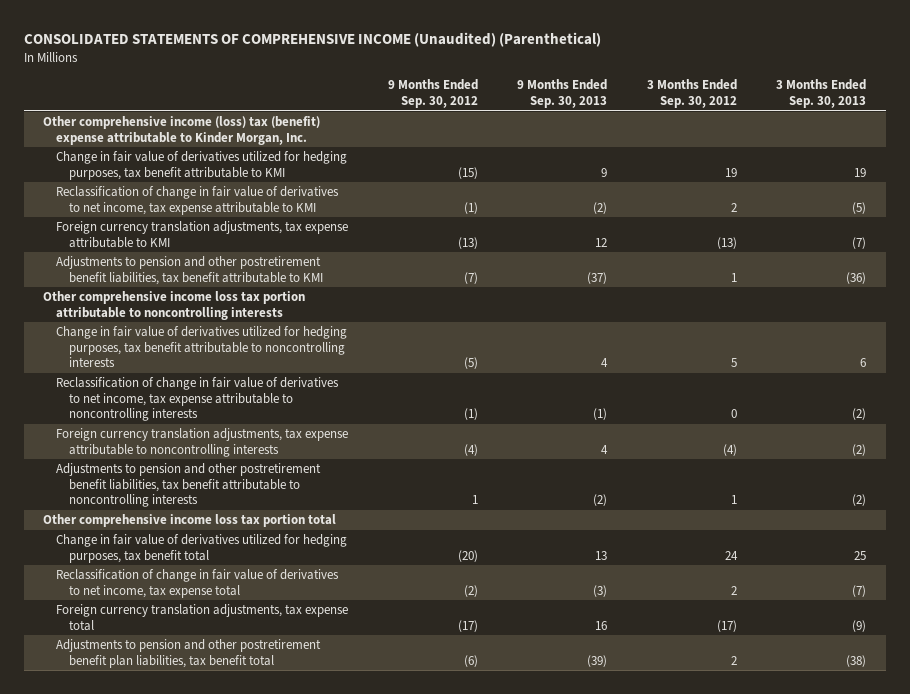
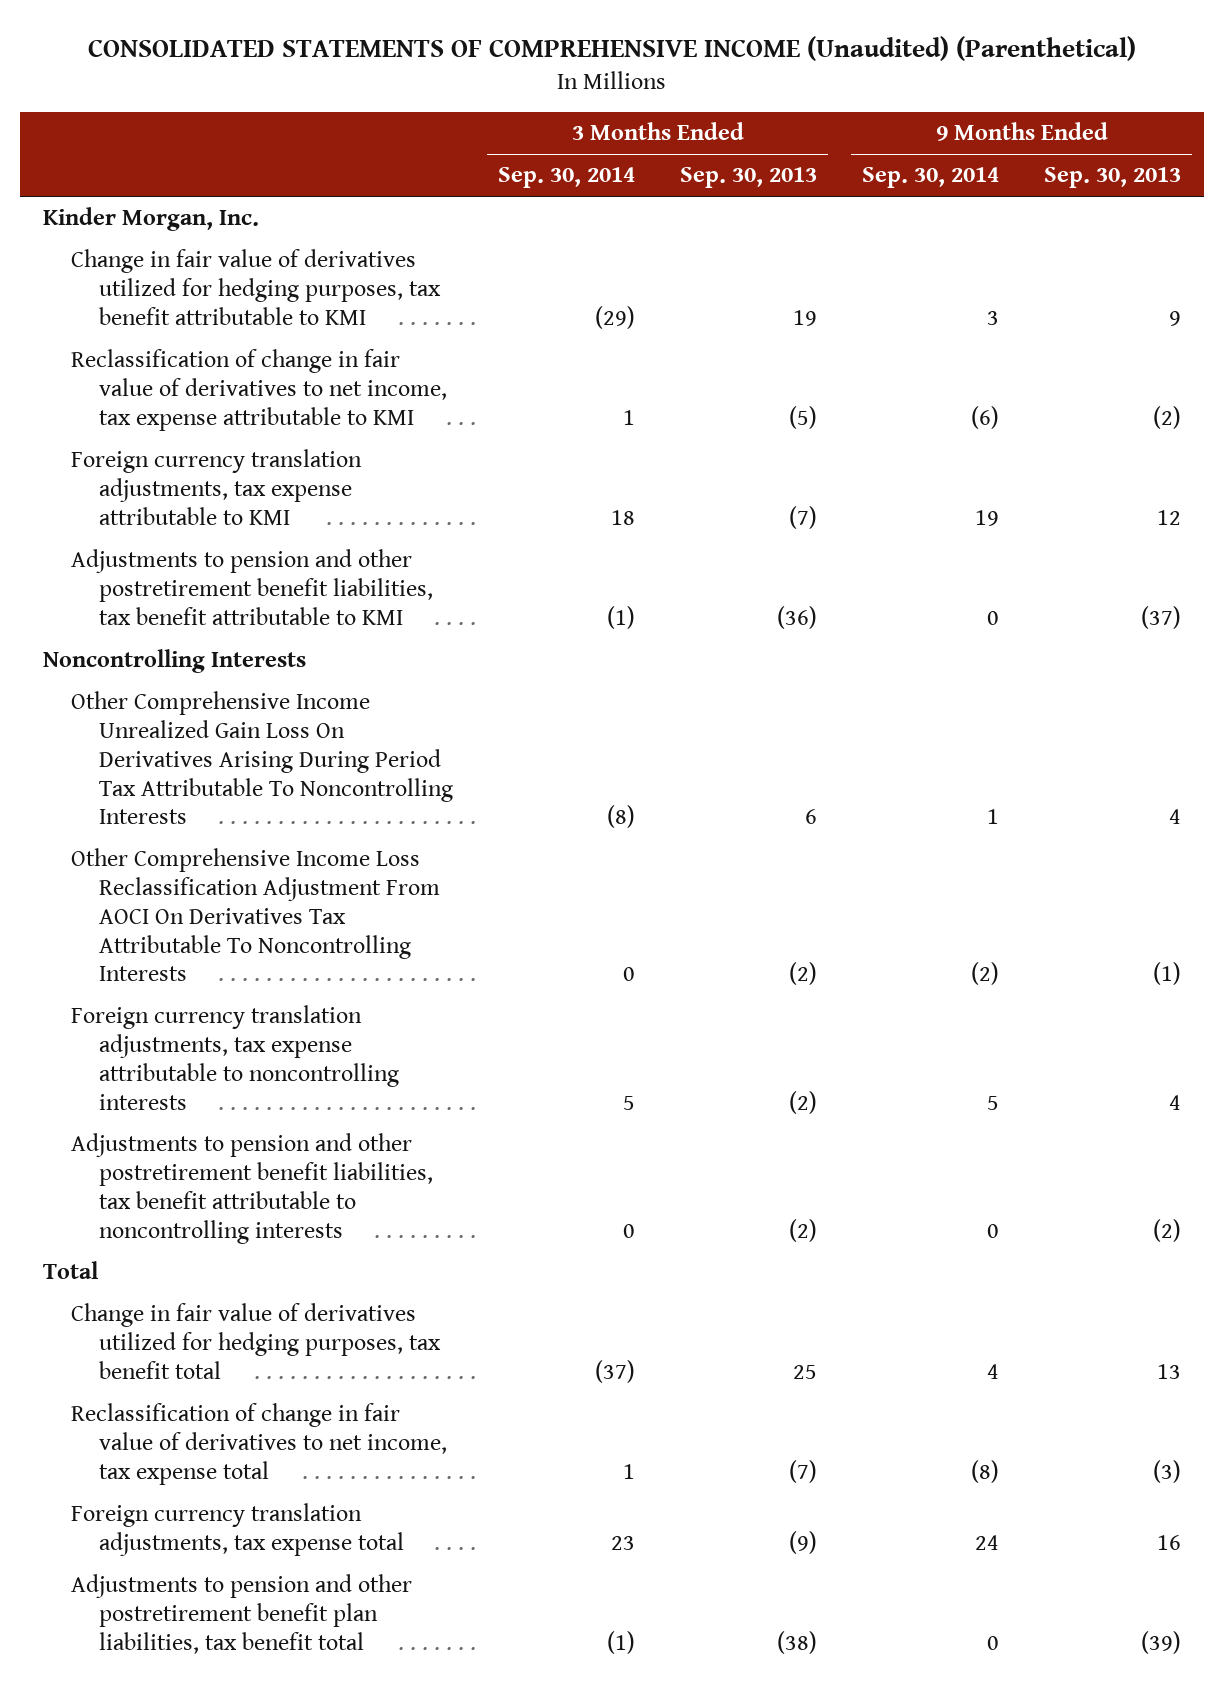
[387,79,478,109] 9 Months Ended Sep. 30, 2012 -> none
[646,79,737,109] 3 Months Ended Sep. 30, 2012 -> none
none -> [498,167,636,189] Sep. 30, 2014
none -> [862,167,1000,189] Sep. 30, 2014
[43,116,321,145] Other comprehensive income (loss) tax (benefit) expense attributable to Kinder Morgan, Inc. -> [42,207,259,232] Kinder Morgan, Inc.
[56,326,348,368] Change in fair value of derivatives utilized for hedging purposes, tax benefit attributable to noncontrolling interests -> none
[56,377,340,422] Reclassification of change in fair value of derivatives to net income, tax expense attributable to noncontrolling interests -> none
[43,291,306,320] Other comprehensive income loss tax portion attributable to noncontrolling interests -> [42,649,306,674] Noncontrolling Interests
none -> [70,691,454,825] Other Comprehensive Income Unrealized Gain Loss On Derivatives Arising During Period Tax Attributable To Noncontrolling Interests
none -> [70,848,441,982] Other Comprehensive Income Loss Reclassification Adjustment From AOCI On Derivatives Tax Attributable To Noncontrolling Interests
[43,514,337,528] Other comprehensive income loss tax portion total -> [42,1261,99,1280] Total

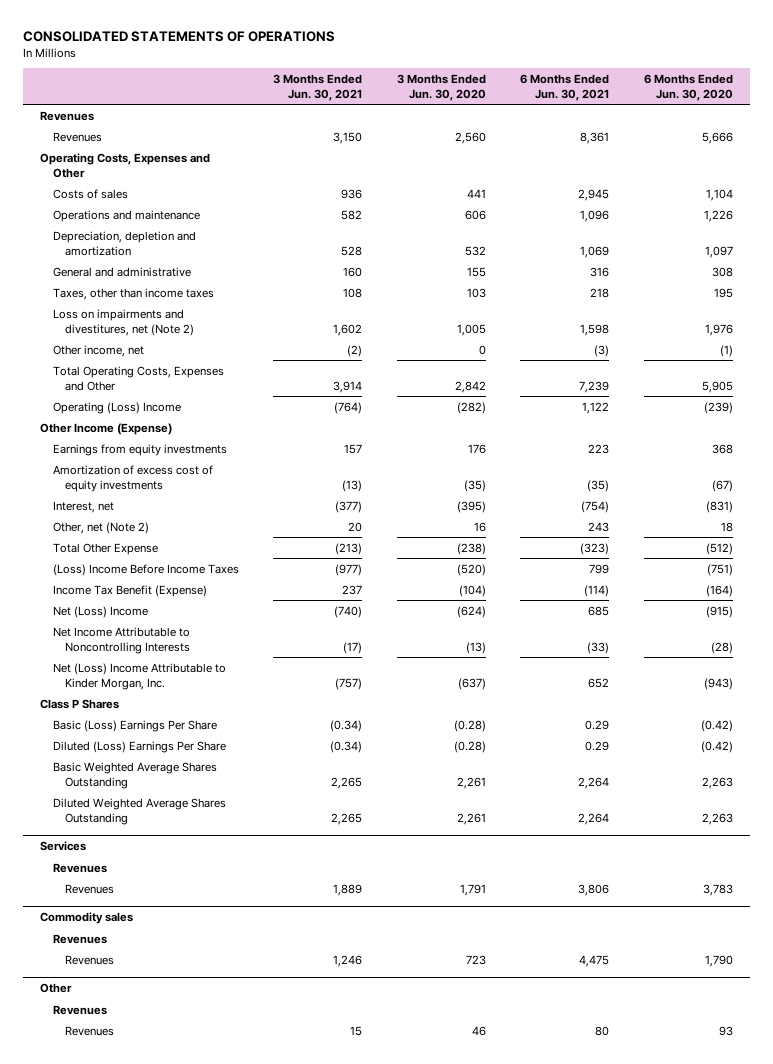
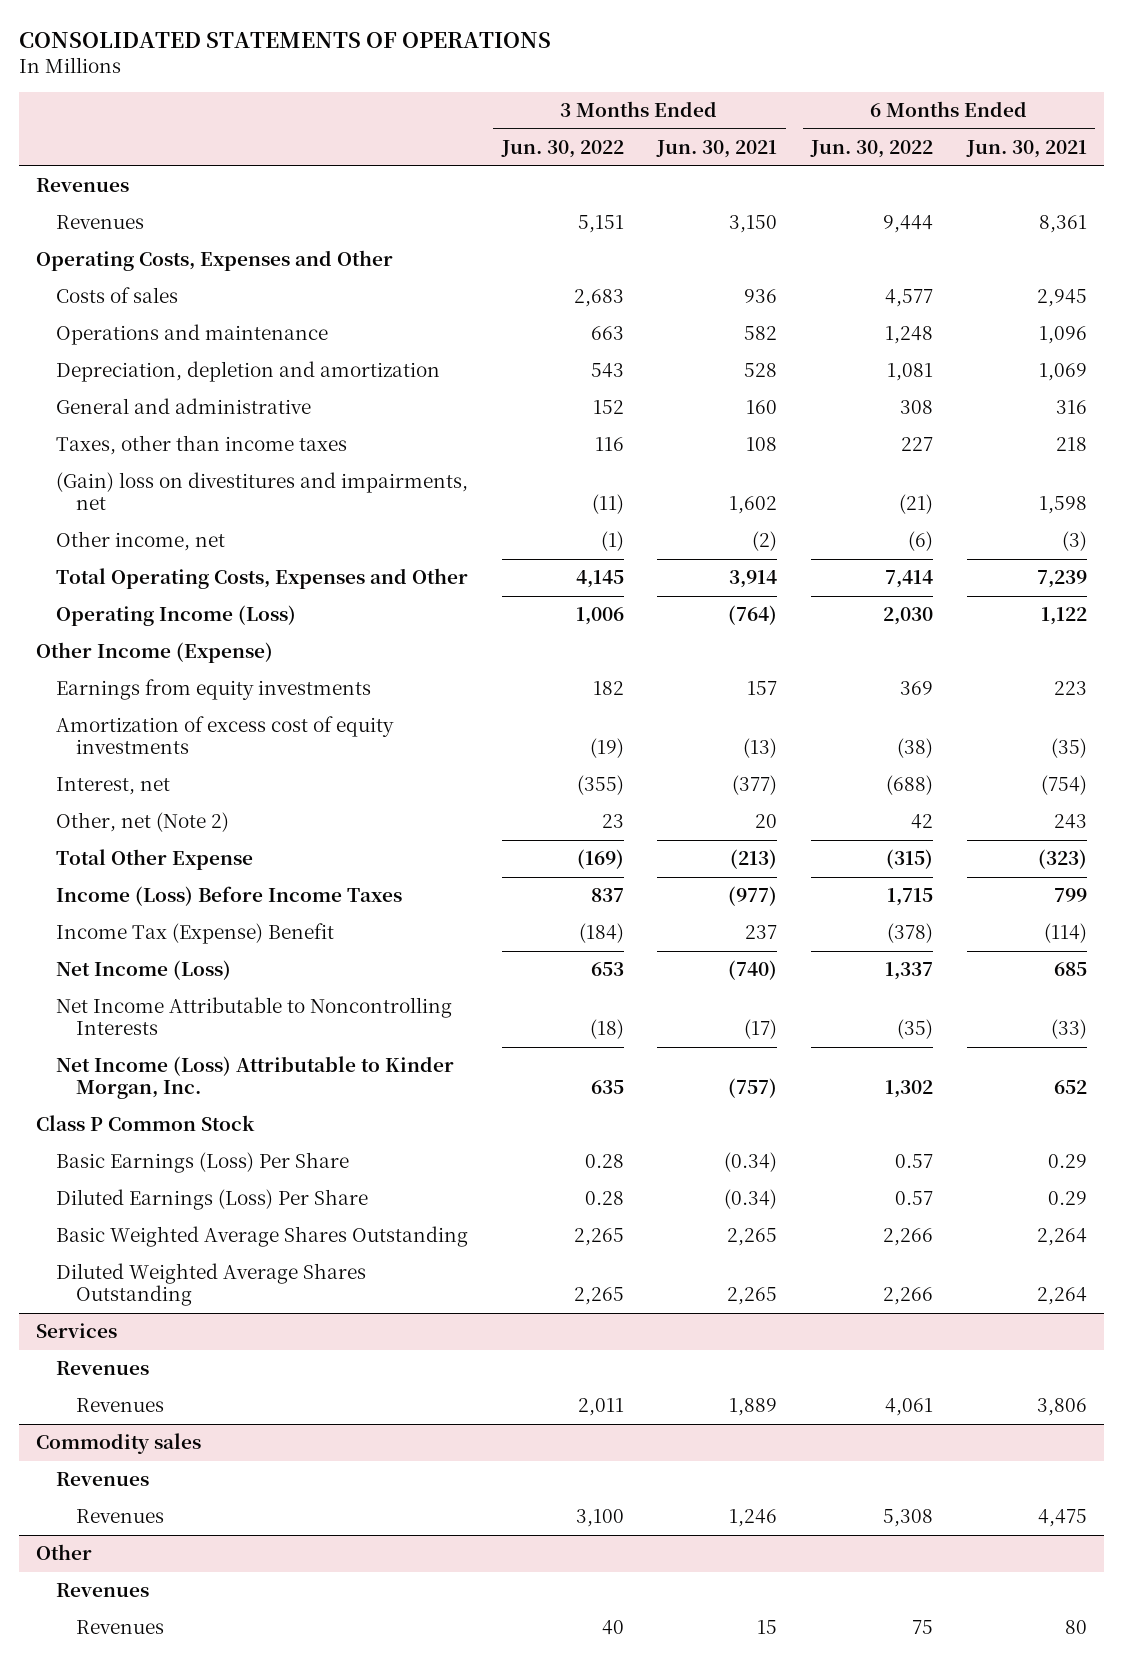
[396,73,486,102] 3 Months Ended Jun. 30, 2020 -> none
[644,73,734,102] 6 Months Ended Jun. 30, 2020 -> none
none -> [500,140,624,159] Jun. 30, 2022
none -> [810,140,934,159] Jun. 30, 2022
[52,308,195,336] Loss on impairments and divestitures, net (Note 2) -> [55,472,468,511] (Gain) loss on divestitures and impairments, net
[52,401,181,414] Operating (Loss) Income -> [55,605,296,627] Operating Income (Loss)
[52,563,239,576] (Loss) Income Before Income Taxes -> [55,886,402,907] Income (Loss) Before Income Taxes
[52,584,207,597] Income Tax Benefit (Expense) -> [55,923,334,945] Income Tax (Expense) Benefit
[52,605,148,618] Net (Loss) Income -> [55,960,231,981] Net Income (Loss)
[52,662,226,690] Net (Loss) Income Attributable to Kinder Morgan, Inc. -> [55,1056,454,1100] Net Income (Loss) Attributable to Kinder Morgan, Inc.
[40,698,120,709] Class P Shares -> [35,1115,255,1132] Class P Common Stock
[52,719,217,732] Basic (Loss) Earnings Per Share -> [55,1152,349,1174] Basic Earnings (Loss) Per Share
[52,740,226,753] Diluted (Loss) Earnings Per Share -> [55,1189,368,1211] Diluted Earnings (Loss) Per Share

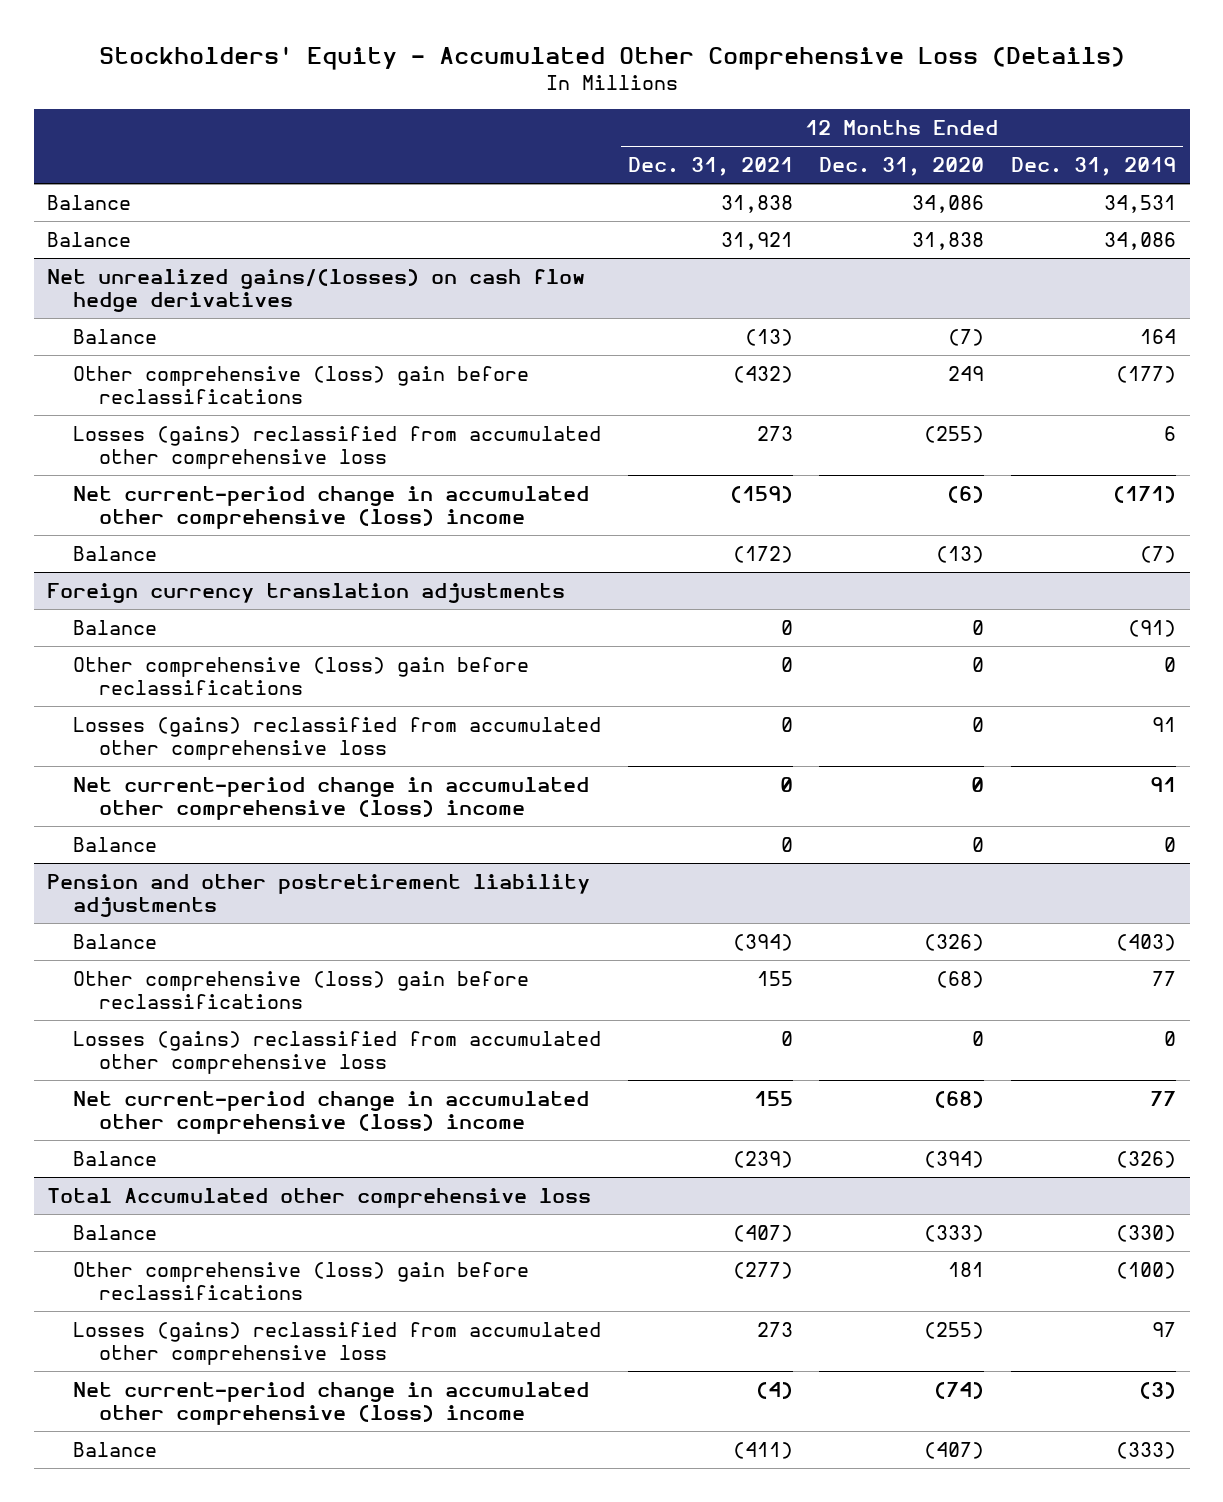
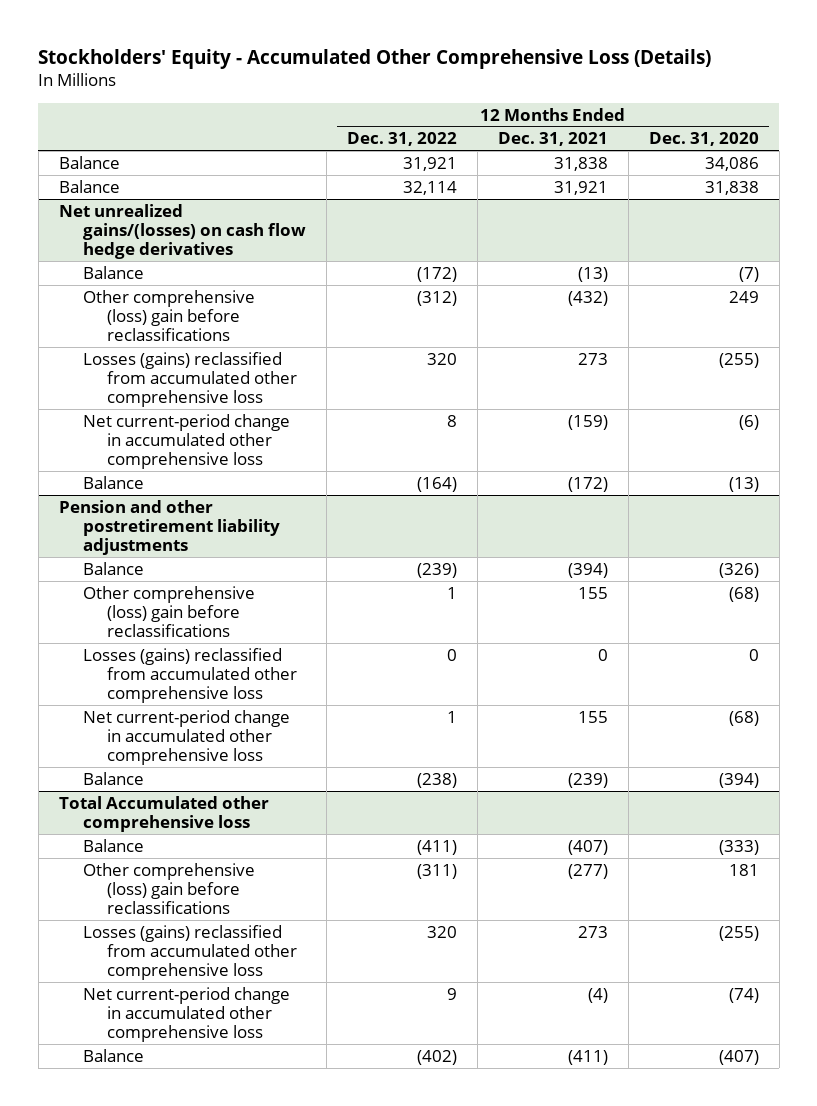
[1011,157,1177,177] Dec. 31, 2019 -> none
none -> [346,132,457,147] Dec. 31, 2022
[73,485,590,530] Net current-period change in accumulated other comprehensive (loss) income -> [82,413,290,470] Net current-period change in accumulated other comprehensive loss
[47,582,566,603] Foreign currency translation adjustments -> none
[73,619,158,635] Balance -> none
[73,656,530,696] Other comprehensive (loss) gain before reclassifications -> none
[73,716,602,761] Losses (gains) reclassified from accumulated other comprehensive loss -> none
[73,776,590,821] Net current-period change in accumulated other comprehensive (loss) income -> none
[73,836,158,852] Balance -> none
[73,1090,590,1135] Net current-period change in accumulated other comprehensive (loss) income -> [82,709,290,766] Net current-period change in accumulated other comprehensive loss
[73,1381,590,1426] Net current-period change in accumulated other comprehensive (loss) income -> [82,986,290,1043] Net current-period change in accumulated other comprehensive loss

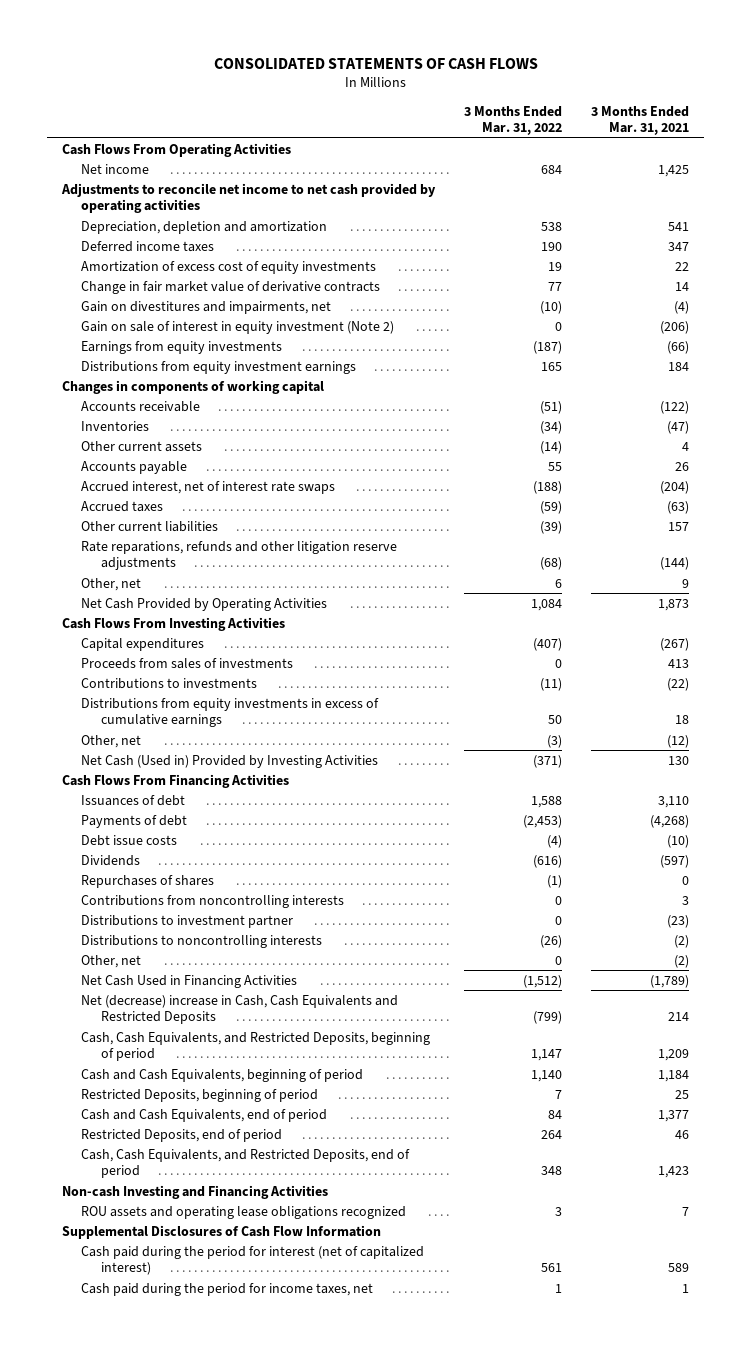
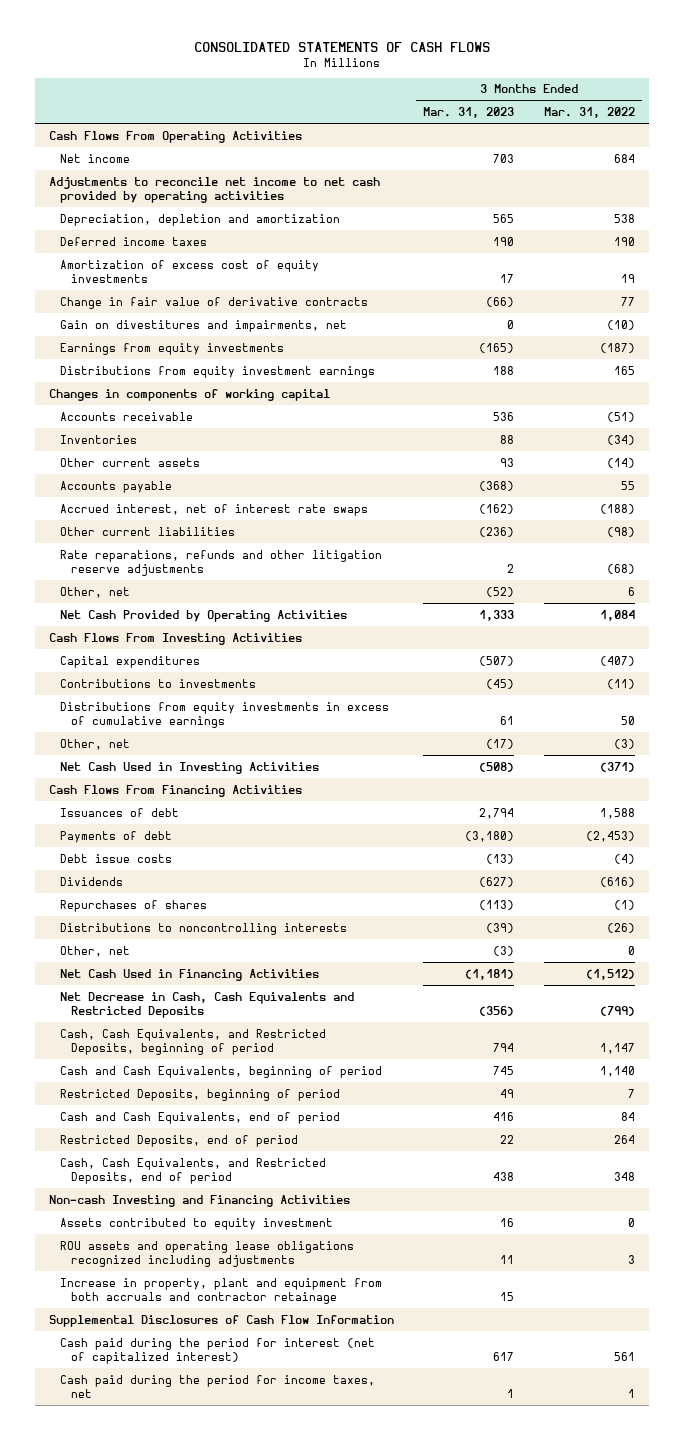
[591,106,690,136] 3 Months Ended Mar. 31, 2021 -> none
none -> [423,107,515,119] Mar. 31, 2023
[81,280,381,294] Change in fair market value of derivative contracts -> [60,296,369,309] Change in fair value of derivative contracts
[81,320,395,334] Gain on sale of interest in equity investment (Note 2) -> none
[81,500,164,512] Accrued taxes -> none
[540,520,563,534] (39) -> [606,526,635,537] (98)
[81,657,294,669] Proceeds from sales of investments -> none
[81,754,379,768] Net Cash (Used in) Provided by Investing Activities -> [60,761,320,774] Net Cash Used in Investing Activities
[81,894,345,908] Contributions from noncontrolling interests -> none
[81,914,294,928] Distributions to investment partner -> none
[81,994,399,1025] Net (decrease) increase in Cash, Cash Equivalents and Restricted Deposits -> [60,991,355,1018] Net Decrease in Cash, Cash Equivalents and Restricted Deposits
none -> [60,1217,334,1230] Assets contributed to equity investment
[81,1205,407,1219] ROU assets and operating lease obligations recognized -> [60,1240,355,1267] ROU assets and operating lease obligations recognized including adjustments
none -> [60,1277,383,1304] Increase in property, plant and equipment from both accruals and contractor retainage

